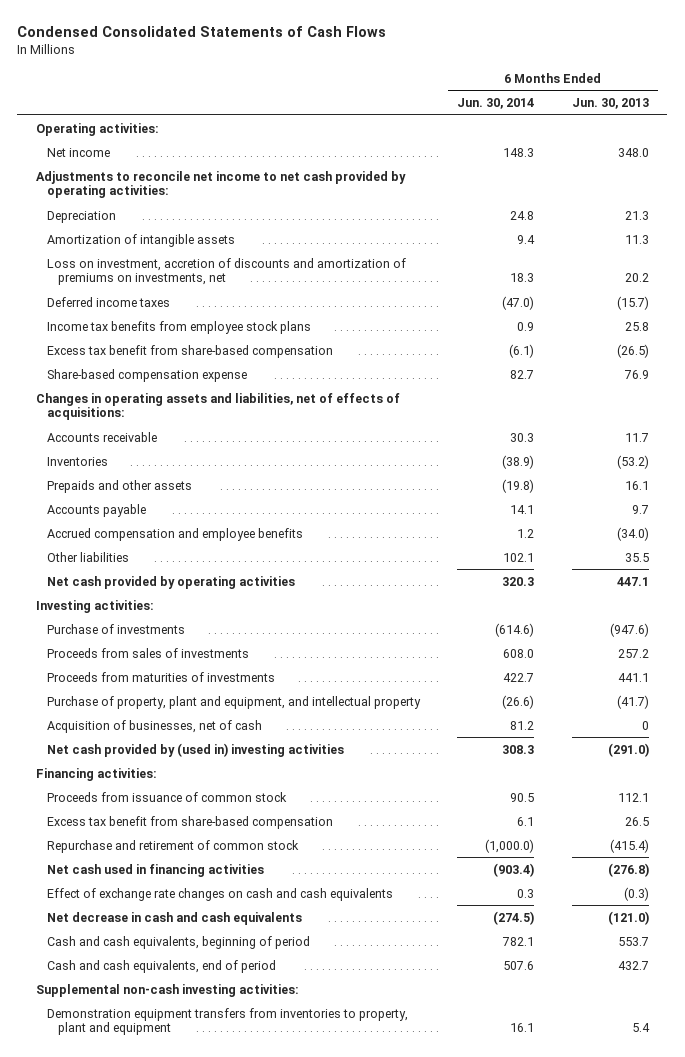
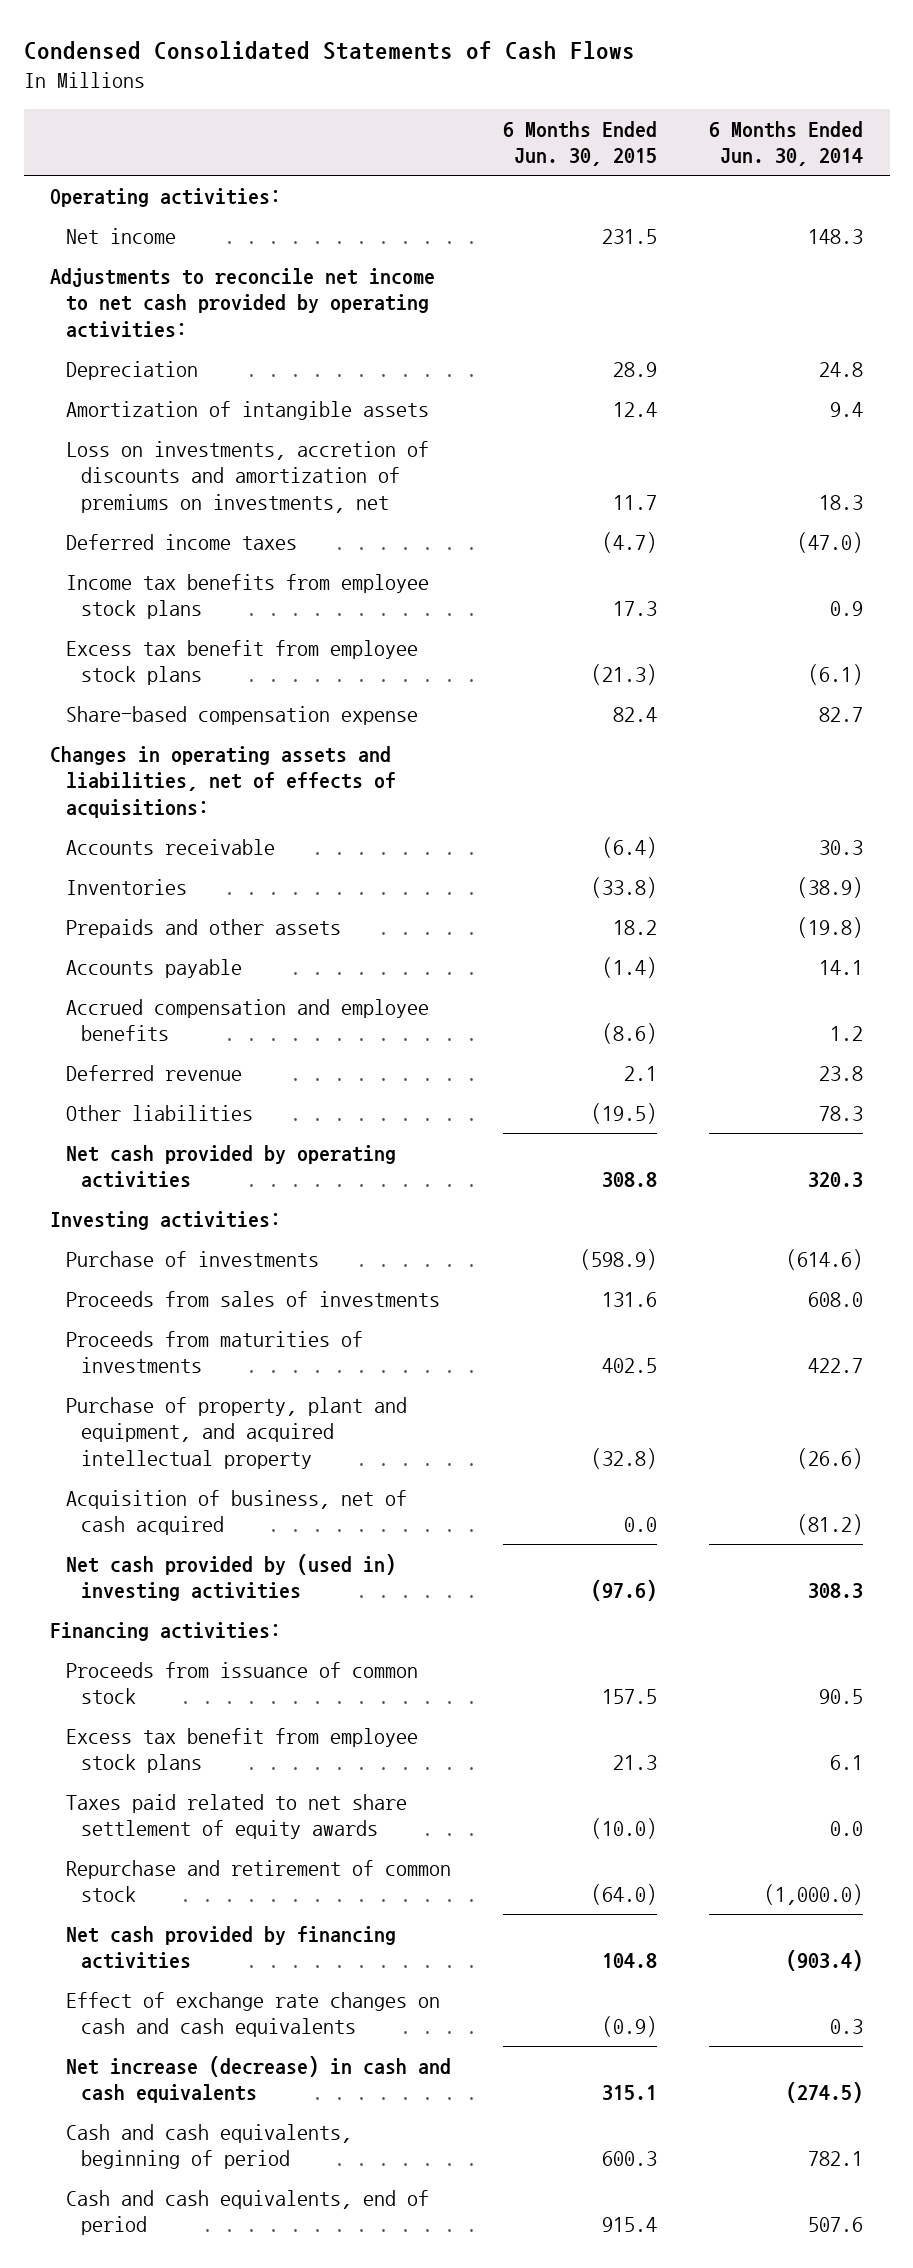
[571,97,649,109] Jun. 30, 2013 -> none
none -> [502,120,657,167] 6 Months Ended Jun. 30, 2015
[46,257,406,286] Loss on investment, accretion of discounts and amortization of premiums on investments, net -> [65,440,429,513] Loss on investments, accretion of discounts and amortization of premiums on investments, net
[46,344,333,358] Excess tax benefit from share-based compensation -> [65,639,418,686] Excess tax benefit from employee stock plans
none -> [65,1064,242,1081] Deferred revenue
[503,552,535,562] 102.1 -> [819,1105,864,1121] 78.3
[46,695,421,709] Purchase of property, plant and equipment, and intellectual property -> [65,1396,407,1469] Purchase of property, plant and equipment, and acquired intellectual property
[46,719,262,733] Acquisition of businesses, net of cash -> [65,1489,407,1536] Acquisition of business, net of cash acquired
[510,720,535,730] 81.2 -> [797,1514,864,1536] (81.2)
[46,815,333,829] Excess tax benefit from share-based compensation -> [65,1727,418,1774] Excess tax benefit from employee stock plans
none -> [65,1793,407,1840] Taxes paid related to net share settlement of equity awards
[46,863,264,877] Net cash used in financing activities -> [65,1925,396,1970] Net cash provided by financing activities
[46,911,302,925] Net decrease in cash and cash equivalents -> [65,2055,451,2104] Net increase (decrease) in cash and cash equivalents
[35,983,299,997] Supplemental non-cash investing activities: -> none
[46,1007,408,1036] Demonstration equipment transfers from inventories to property, plant and equipment -> none

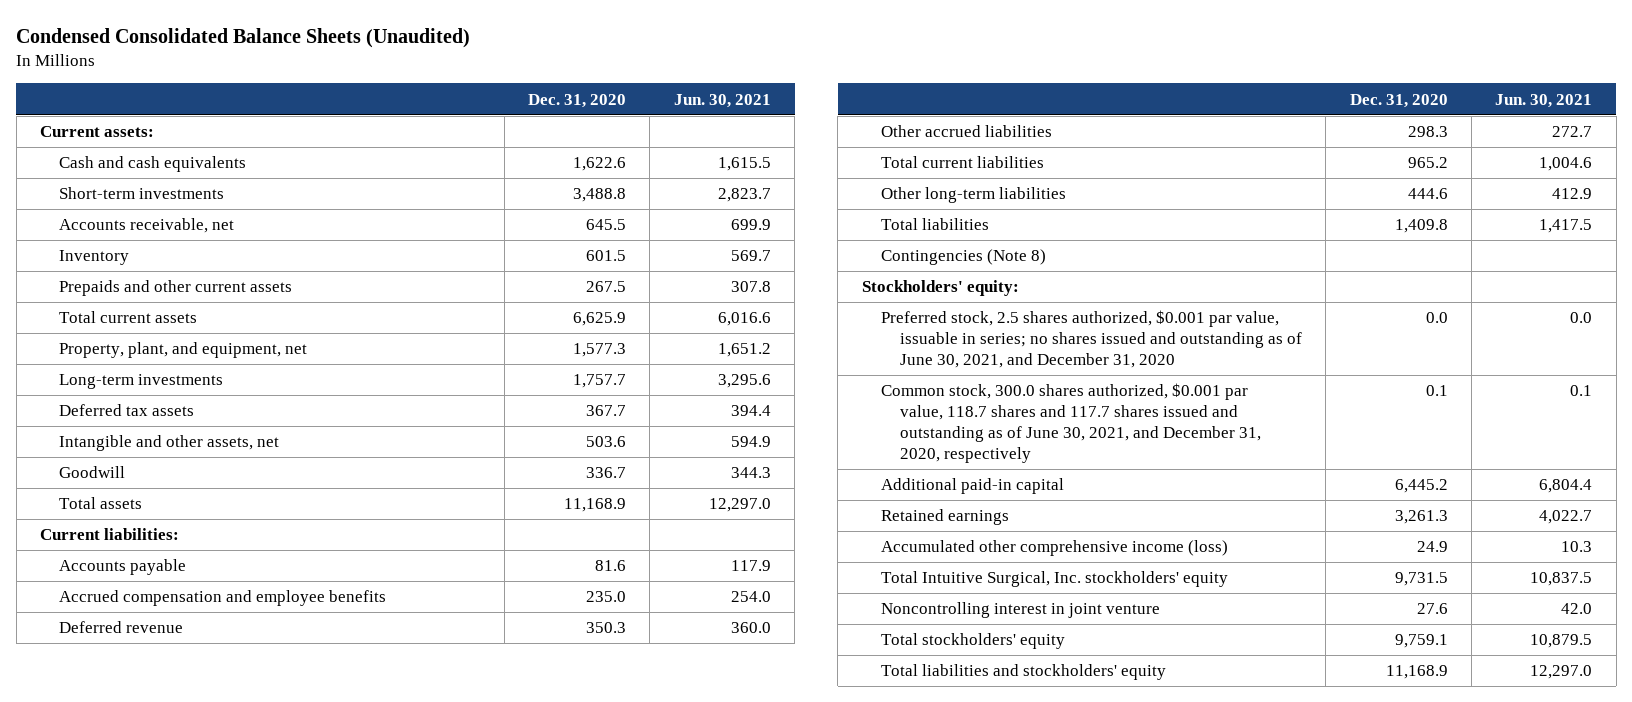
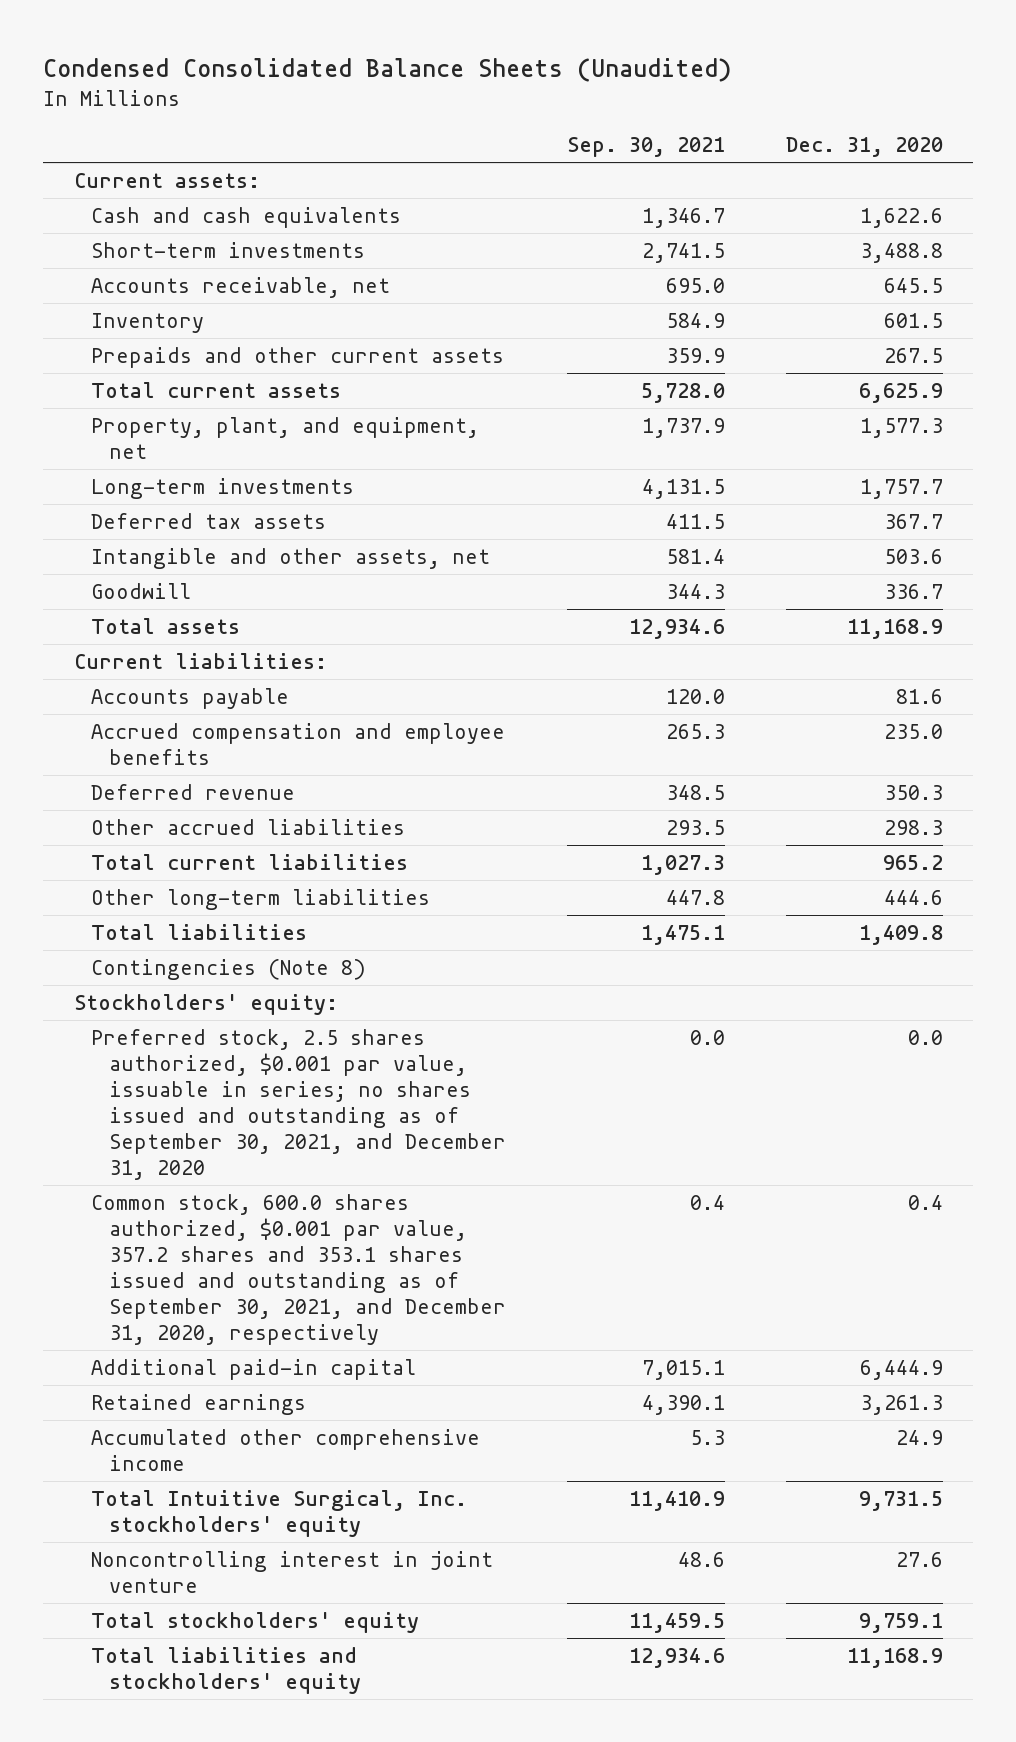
[673,93,771,108] Jun. 30, 2021 -> none
none -> [566,137,725,158] Sep. 30, 2021
[880,310,1302,368] Preferred stock, 2.5 shares authorized, $0.001 par value, issuable in series; no shares issued and outstanding as of June 30, 2021, and December 31, 2020 -> [91,1028,506,1181] Preferred stock, 2.5 shares authorized, $0.001 par value, issuable in series; no shares issued and outstanding as of September 30, 2021, and December 31, 2020
[880,383,1261,463] Common stock, 300.0 shares authorized, $0.001 par value, 118.7 shares and 117.7 shares issued and outstanding as of June 30, 2021, and December 31, 2020, respectively -> [91,1193,506,1346] Common stock, 600.0 shares authorized, $0.001 par value, 357.2 shares and 353.1 shares issued and outstanding as of September 30, 2021, and December 31, 2020, respectively
[1425,385,1448,397] 0.1 -> [907,1194,943,1210] 0.4
[1394,479,1448,494] 6,445.2 -> [859,1359,943,1380] 6,444.9
[880,540,1228,557] Accumulated other comprehensive income (loss) -> [91,1428,481,1471] Accumulated other comprehensive income

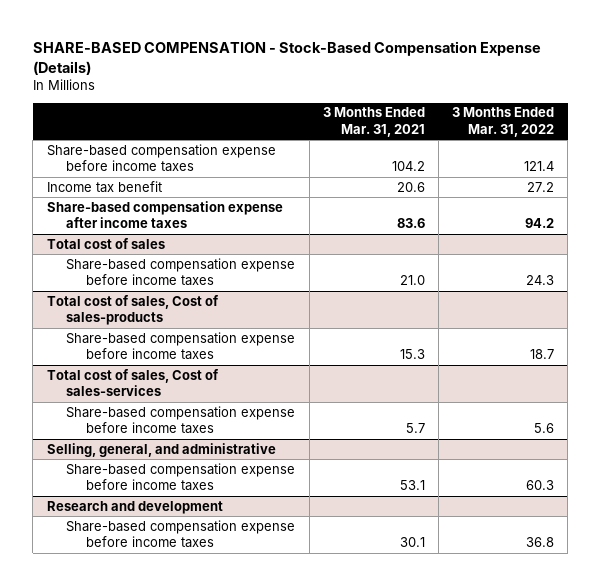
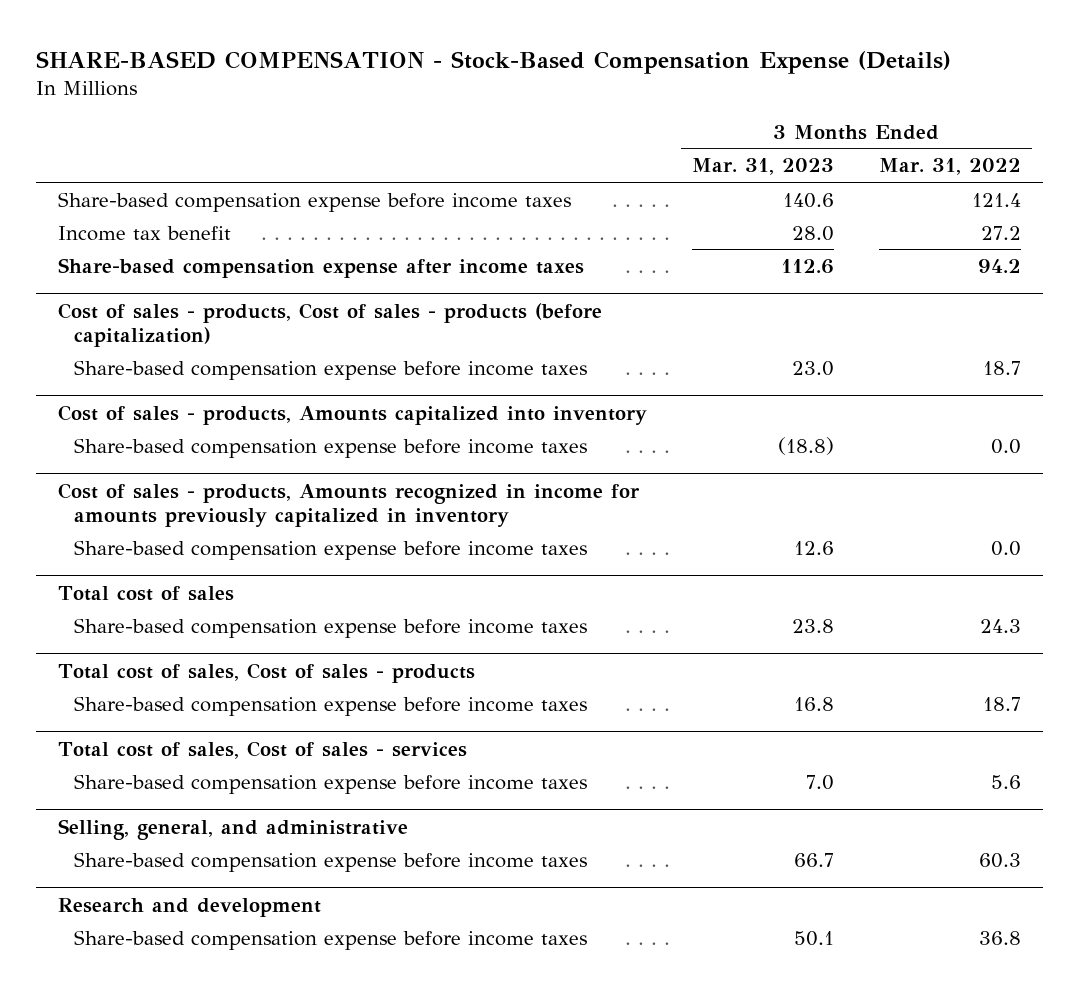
[322,107,425,138] 3 Months Ended Mar. 31, 2021 -> none
none -> [692,158,835,176] Mar. 31, 2023
none -> [58,302,603,347] Cost of sales - products, Cost of sales - products (before capitalization)
none -> [74,359,588,380] Share-based compensation expense before income taxes
none -> [58,404,648,425] Cost of sales - products, Amounts capitalized into inventory
none -> [74,437,588,458] Share-based compensation expense before income taxes
none -> [58,482,641,527] Cost of sales - products, Amounts recognized in income for amounts previously capitalized in inventory
none -> [74,539,588,560] Share-based compensation expense before income taxes
[46,294,219,326] Total cost of sales, Cost of sales-products -> [58,662,476,683] Total cost of sales, Cost of sales - products
[46,368,219,397] Total cost of sales, Cost of sales-services -> [58,740,468,759] Total cost of sales, Cost of sales - services

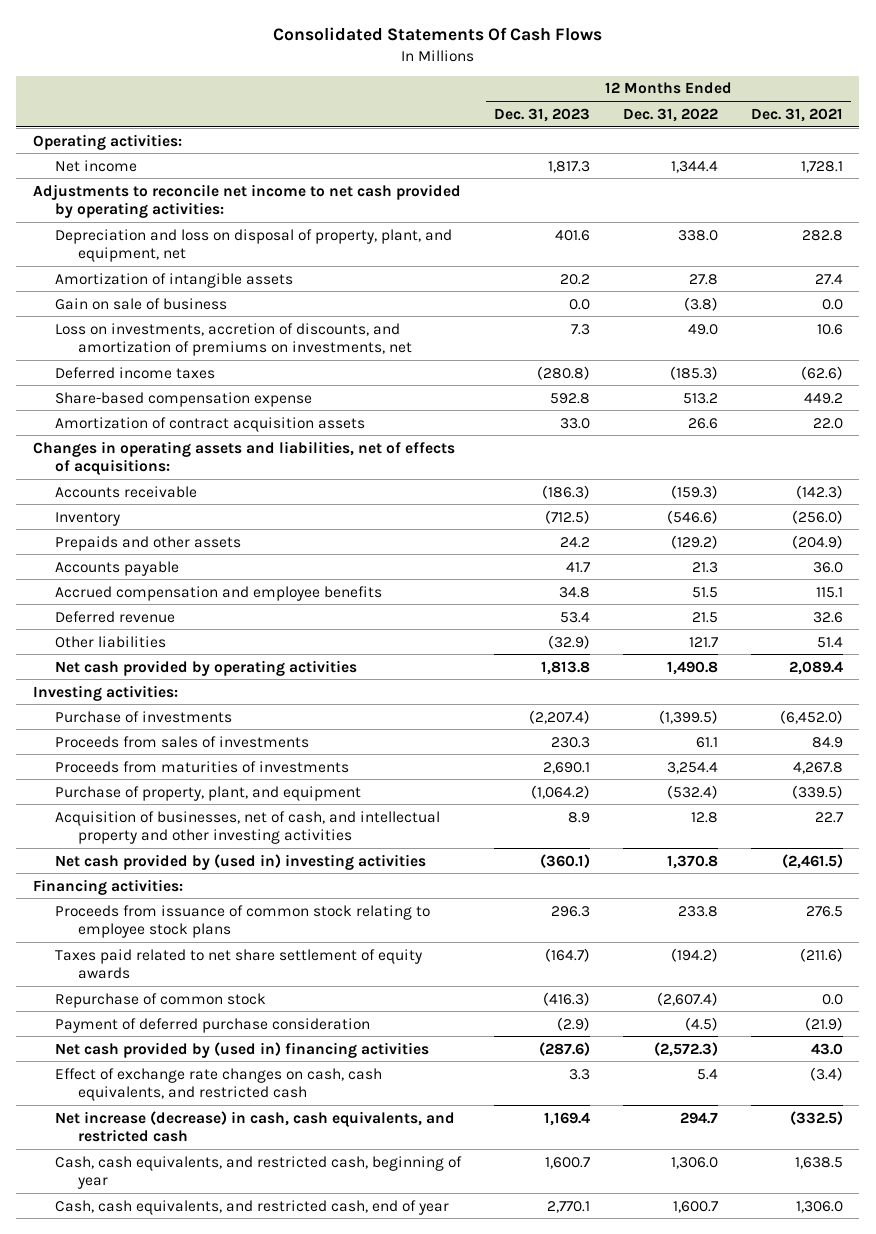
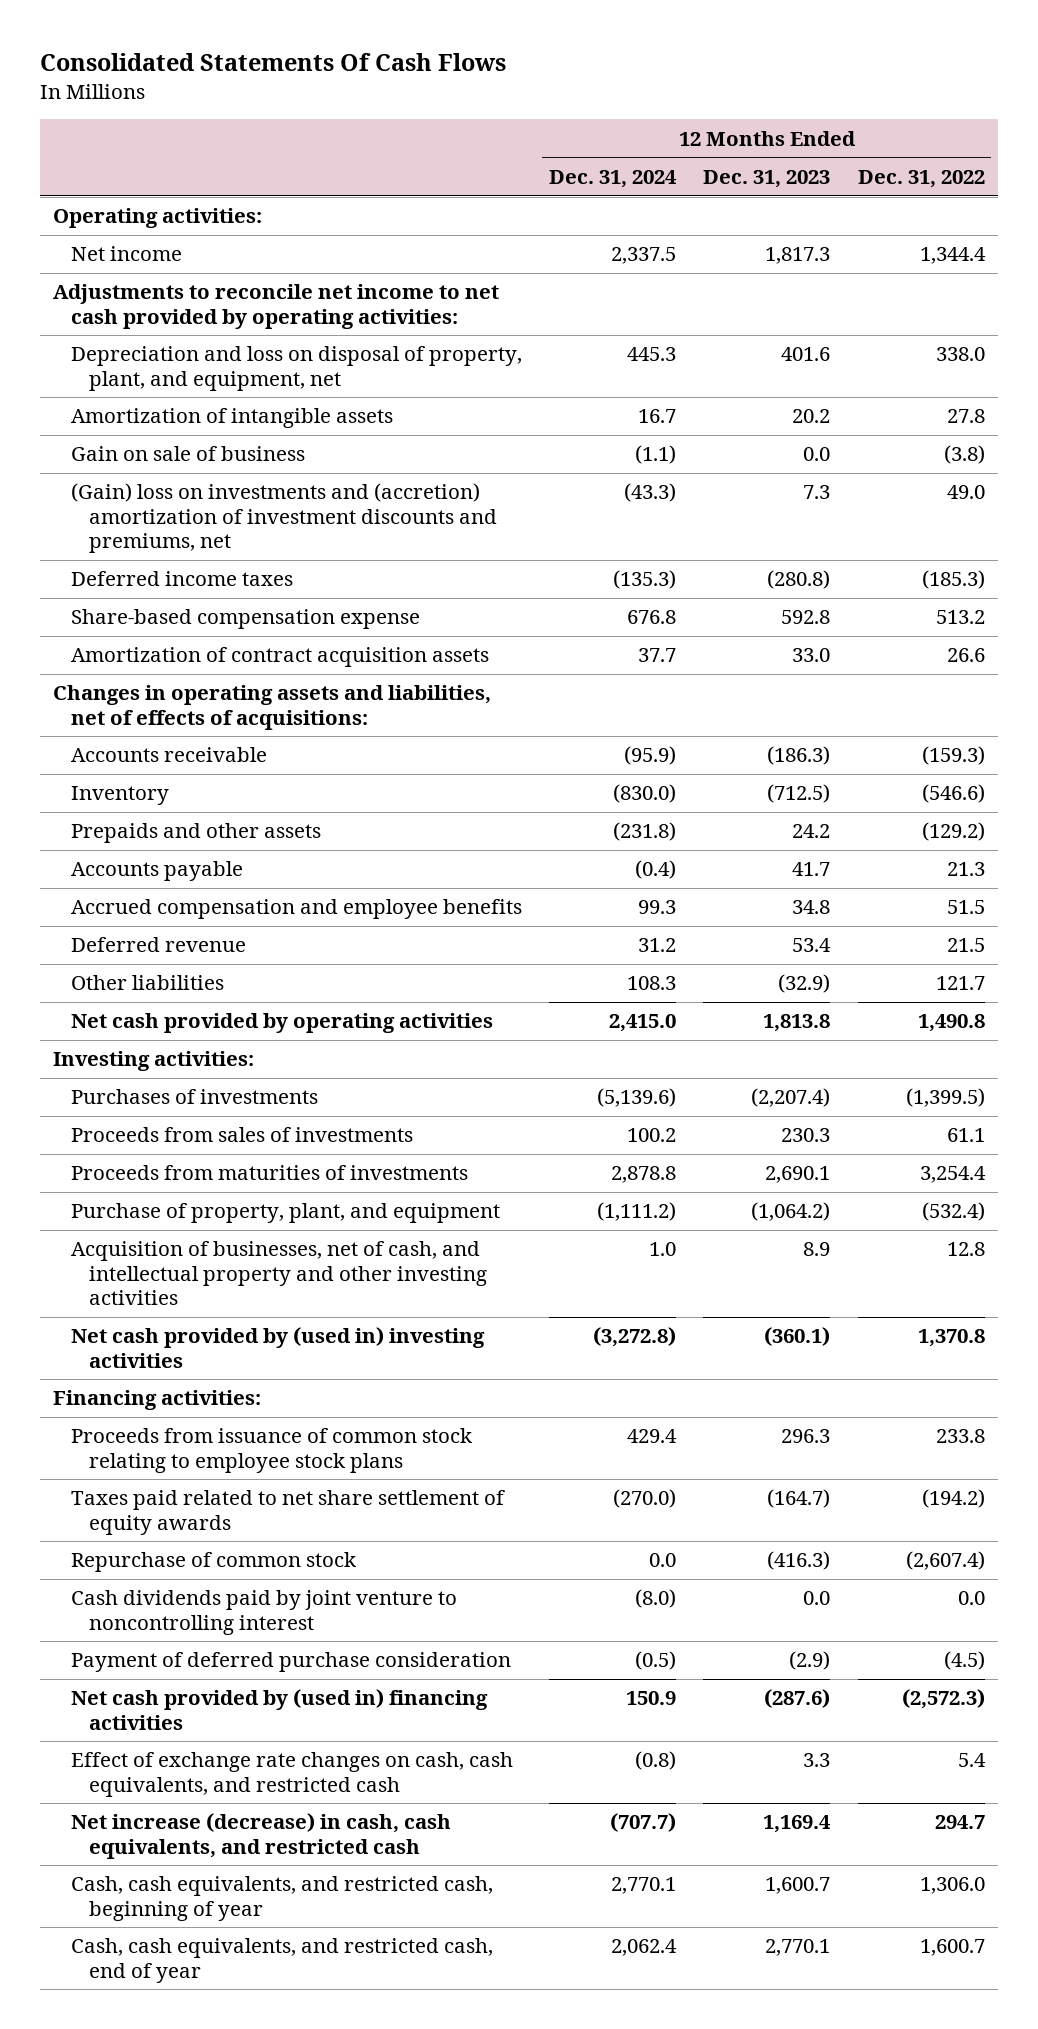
[750,107,843,122] Dec. 31, 2021 -> none
none -> [549,170,678,189] Dec. 31, 2024
[55,322,412,356] Loss on investments, accretion of discounts, and amortization of premiums on investments, net -> [70,483,497,553] (Gain) loss on investments and (accretion) amortization of investment discounts and premiums, net
[55,710,233,723] Purchase of investments -> [70,1089,318,1105] Purchases of investments
none -> [70,1590,457,1635] Cash dividends paid by joint venture to noncontrolling interest

